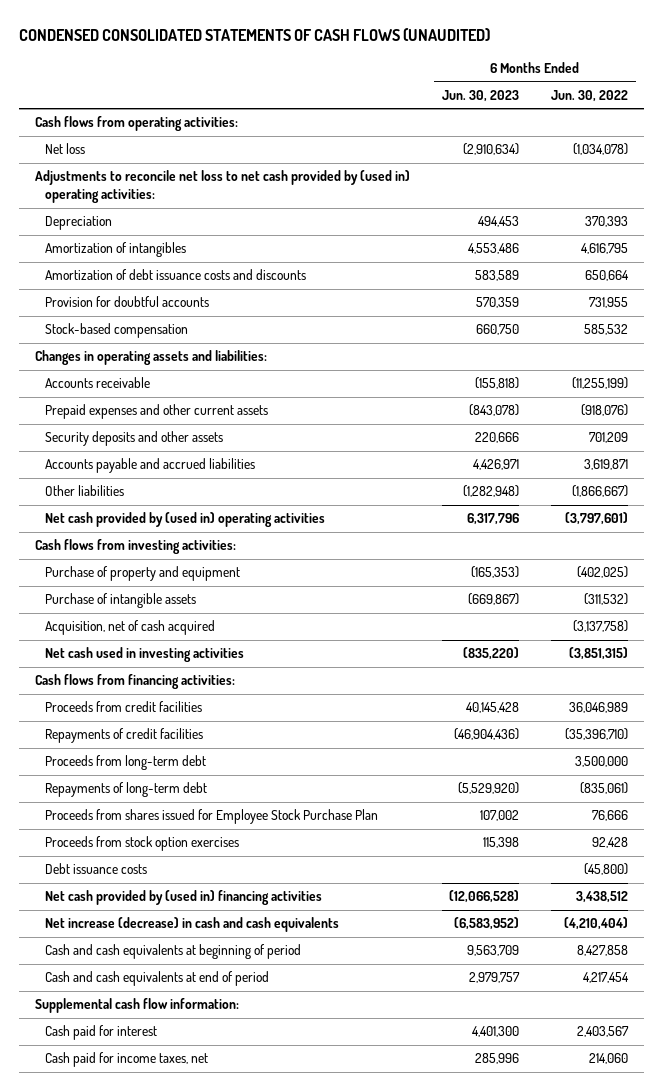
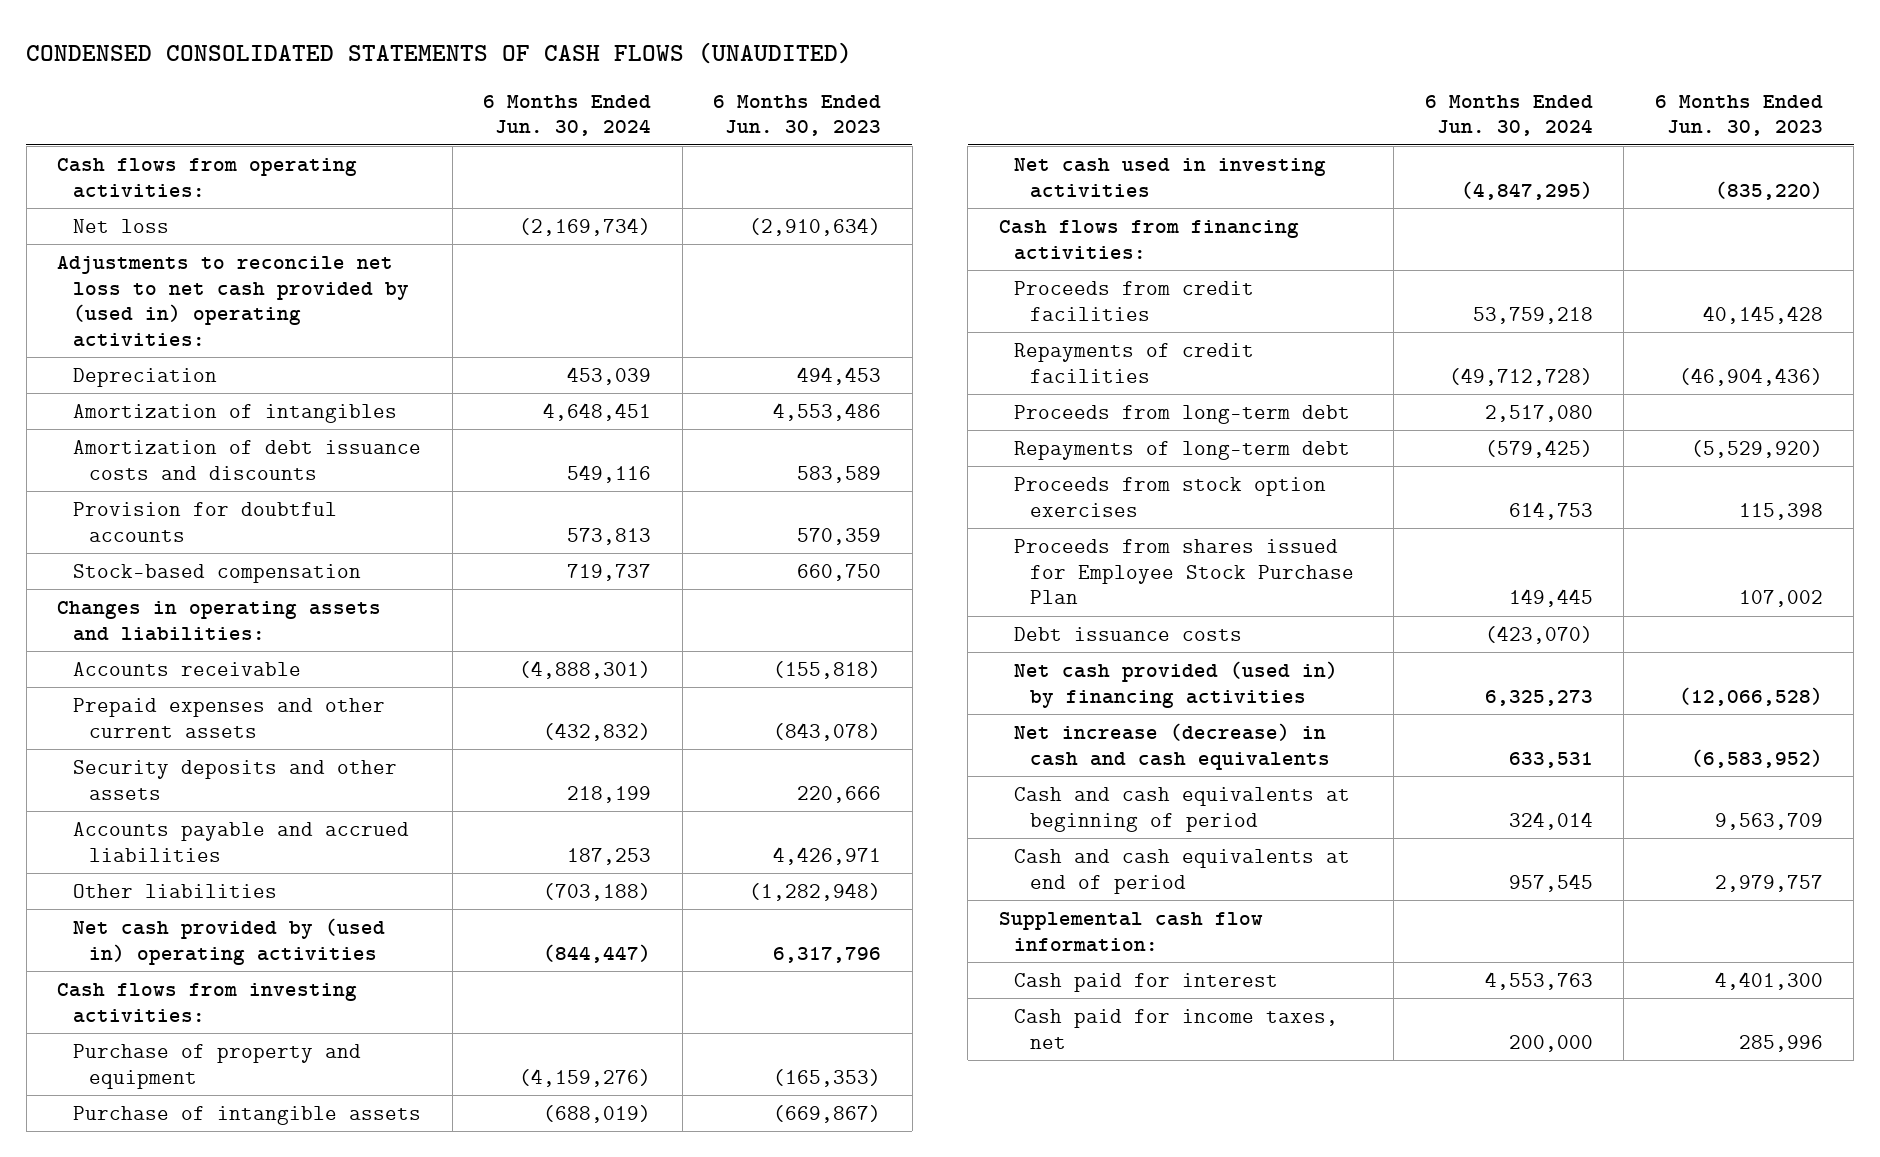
[550,89,628,102] Jun. 30, 2022 -> none
none -> [483,94,652,137] 6 Months Ended Jun. 30, 2024
[44,620,215,636] Acquisition, net of cash acquired -> none
[44,809,378,825] Proceeds from shares issued for Employee Stock Purchase Plan -> [1014,538,1354,605] Proceeds from shares issued for Employee Stock Purchase Plan
[44,890,322,906] Net cash provided by (used in) financing activities -> [1014,660,1339,708] Net cash provided (used in) by financing activities

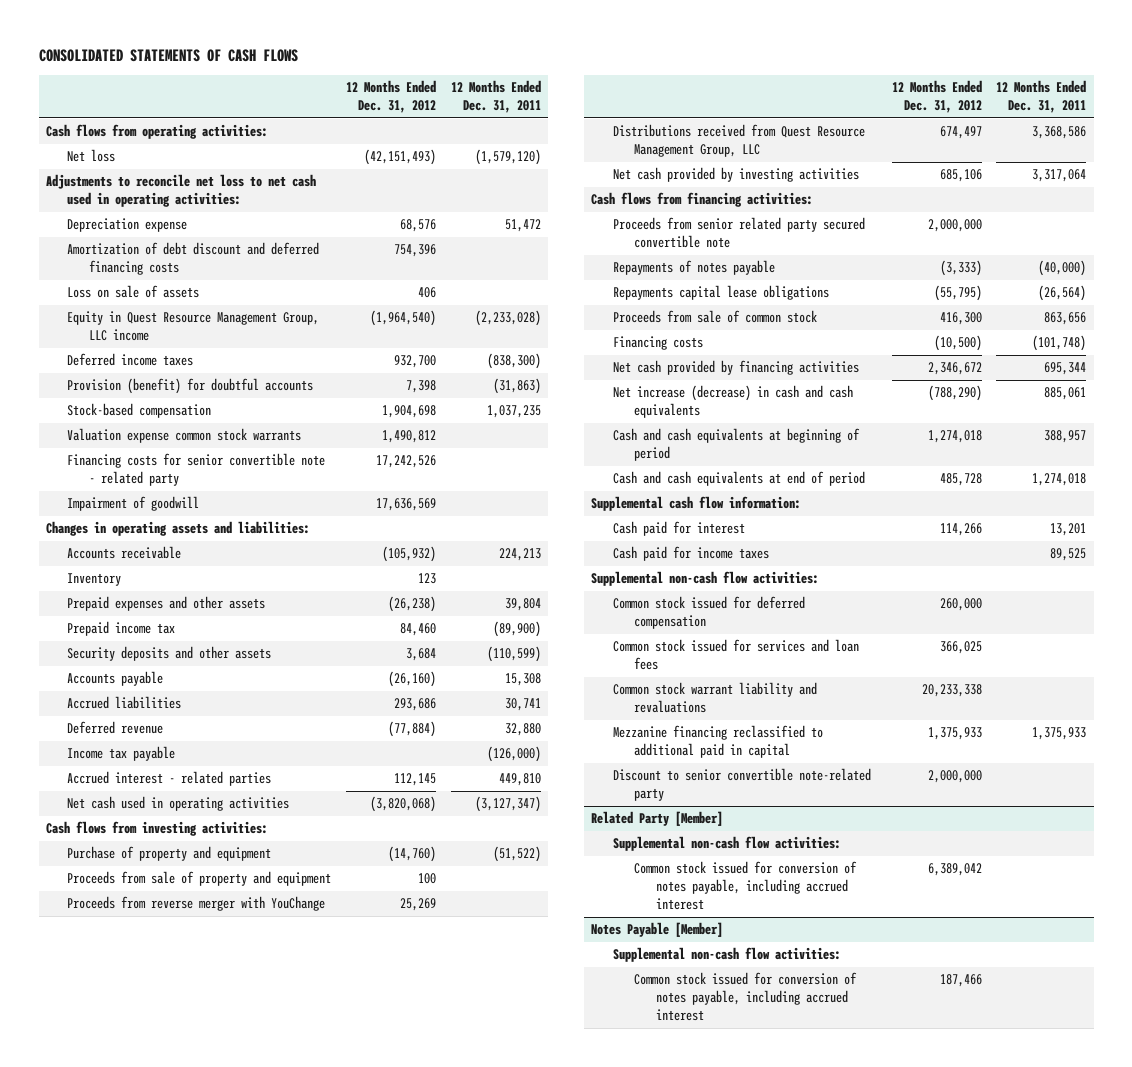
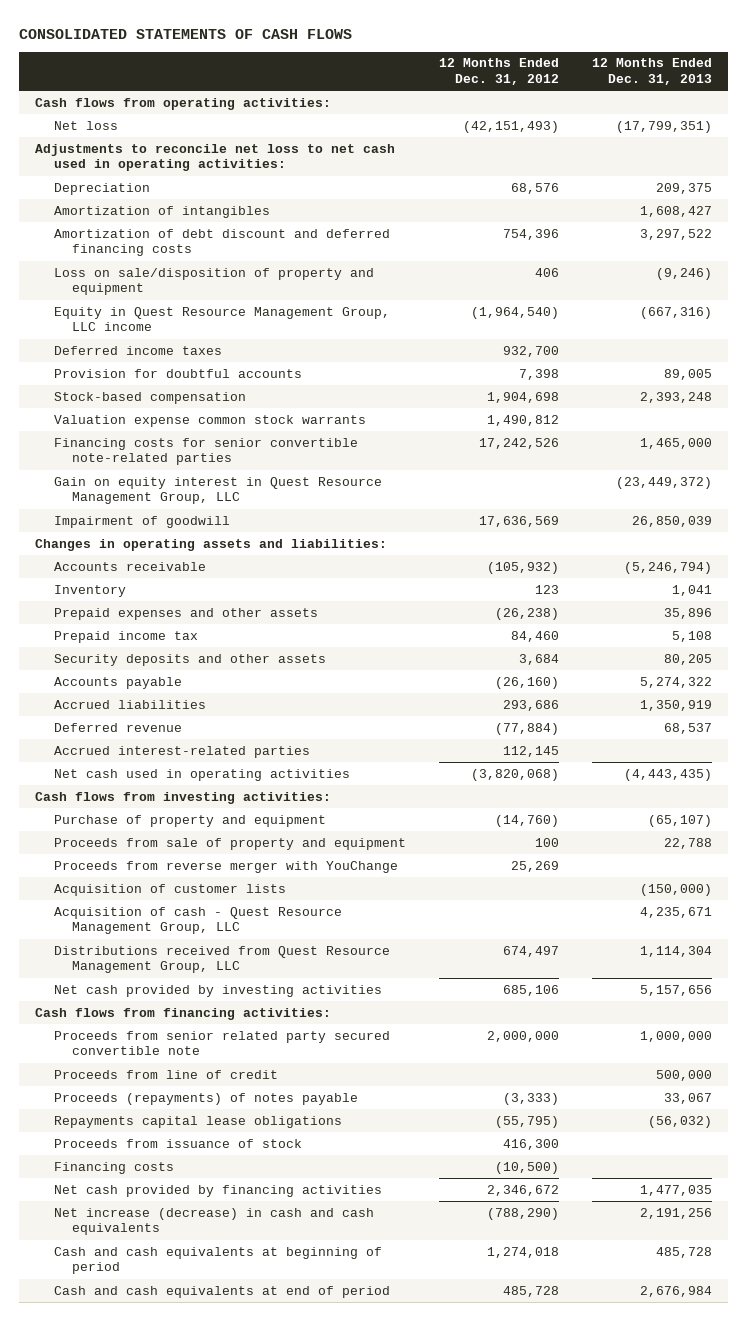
[451,80,542,114] 12 Months Ended Dec. 31, 2011 -> none
none -> [591,58,712,86] 12 Months Ended Dec. 31, 2013
[67,218,188,233] Depreciation expense -> [53,182,150,195] Depreciation
none -> [53,205,270,218] Amortization of intangibles
[67,285,200,299] Loss on sale of assets -> [53,267,374,296] Loss on sale/disposition of property and equipment
[67,378,314,395] Provision (benefit) for doubtful accounts -> [53,368,302,378] Provision for doubtful accounts
[67,453,326,487] Financing costs for senior convertible note - related party -> [53,437,358,466] Financing costs for senior convertible note-related parties
none -> [53,476,382,505] Gain on equity interest in Quest Resource Management Group, LLC
[67,746,176,762] Income tax payable -> none
[67,771,272,787] Accrued interest - related parties -> [53,745,310,758] Accrued interest-related parties
none -> [53,883,286,896] Acquisition of customer lists
none -> [53,906,342,935] Acquisition of cash - Quest Resource Management Group, LLC
none -> [53,1069,278,1079] Proceeds from line of credit
[612,260,775,276] Repayments of notes payable -> [53,1092,358,1105] Proceeds (repayments) of notes payable
[612,310,817,324] Proceeds from sale of common stock -> [53,1138,302,1148] Proceeds from issuance of stock
[591,496,802,512] Supplemental cash flow information: -> none
[612,521,745,537] Cash paid for interest -> none
[612,546,769,562] Cash paid for income taxes -> none
[591,571,820,587] Supplemental non-cash flow activities: -> none
[612,596,805,630] Common stock issued for deferred compensation -> none
[612,639,859,671] Common stock issued for services and loan fees -> none
[612,682,817,714] Common stock warrant liability and revaluations -> none
[612,725,823,759] Mezzanine financing reclassified to additional paid in capital -> none
[612,768,871,802] Discount to senior convertible note-related party -> none
[591,811,724,827] Related Party [Member] -> none
[612,836,841,852] Supplemental non-cash flow activities: -> none
[634,861,858,911] Common stock issued for conversion of notes payable, including accrued interest -> none
[591,922,724,938] Notes Payable [Member] -> none
[612,947,841,963] Supplemental non-cash flow activities: -> none
[634,972,858,1022] Common stock issued for conversion of notes payable, including accrued interest -> none

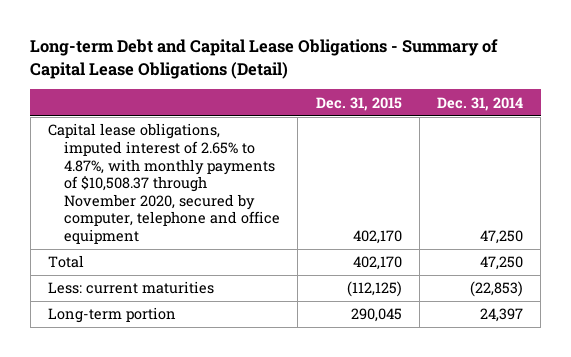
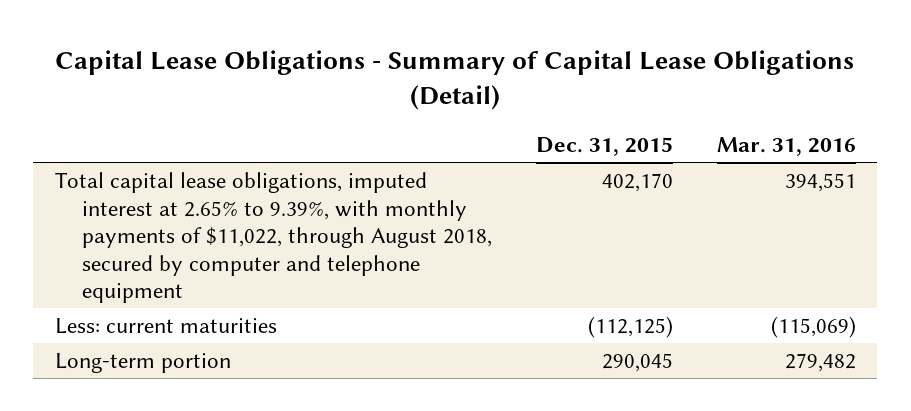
[30,39,499,79] Long-term Debt and Capital Lease Obligations - Summary of Capital Lease Obligations (Detail) -> [55,49,855,111] Capital Lease Obligations - Summary of Capital Lease Obligations (Detail)
[437,96,524,111] Dec. 31, 2014 -> none
none -> [716,137,856,157] Mar. 31, 2016
[47,255,84,269] Total -> none
[47,123,281,244] Capital lease obligations, imputed interest of 2.65% to 4.87%, with monthly payments of $10,508.37 through November 2020, secured by computer, telephone and office equipment -> [55,172,493,304] Total capital lease obligations, imputed interest at 2.65% to 9.39%, with monthly payments of $11,022, through August 2018, secured by computer and telephone equipment

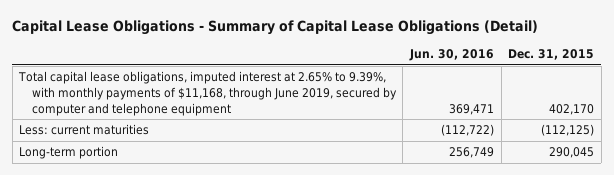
[716,137,856,157] Mar. 31, 2016 -> none
none -> [408,49,494,62] Jun. 30, 2016
[55,172,493,304] Total capital lease obligations, imputed interest at 2.65% to 9.39%, with monthly payments of $11,022, through August 2018, secured by computer and telephone equipment -> [18,71,397,116] Total capital lease obligations, imputed interest at 2.65% to 9.39%, with monthly payments of $11,168, through June 2019, secured by computer and telephone equipment

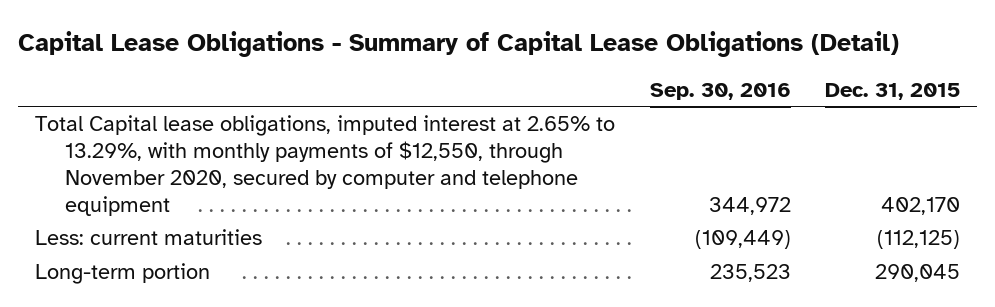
[408,49,494,62] Jun. 30, 2016 -> none
none -> [649,82,791,100] Sep. 30, 2016
[18,71,397,116] Total capital lease obligations, imputed interest at 2.65% to 9.39%, with monthly payments of $11,168, through June 2019, secured by computer and telephone equipment -> [35,115,616,216] Total Capital lease obligations, imputed interest at 2.65% to 13.29%, with monthly payments of $12,550, through November 2020, secured by computer and telephone equipment

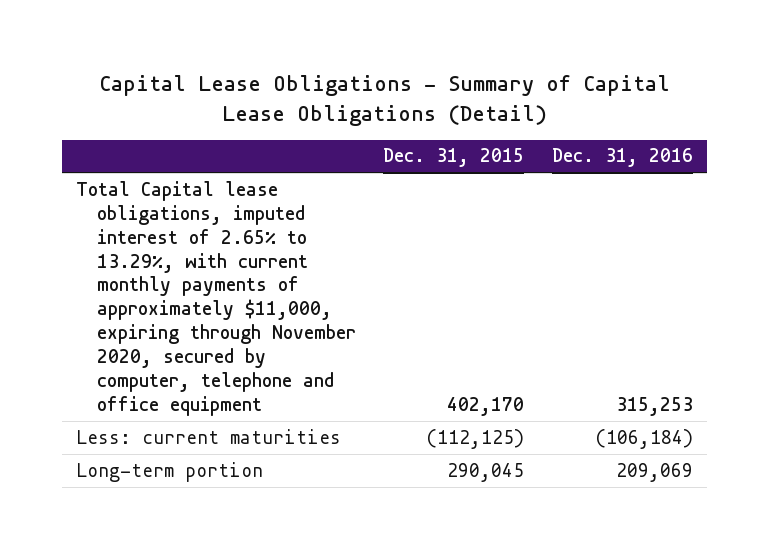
[649,82,791,100] Sep. 30, 2016 -> none
none -> [552,148,694,168] Dec. 31, 2016
[35,115,616,216] Total Capital lease obligations, imputed interest at 2.65% to 13.29%, with monthly payments of $12,550, through November 2020, secured by computer and telephone equipment -> [75,180,356,416] Total Capital lease obligations, imputed interest of 2.65% to 13.29%, with current monthly payments of approximately $11,000, expiring through November 2020, secured by computer, telephone and office equipment

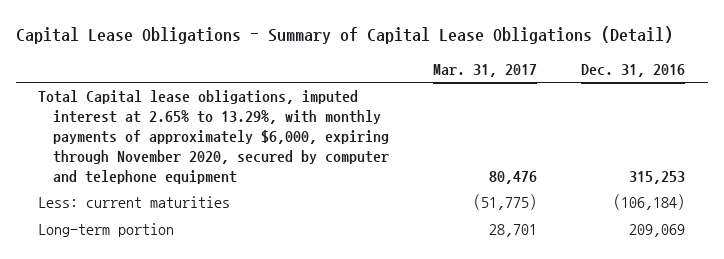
[383,148,525,168] Dec. 31, 2015 -> none
none -> [433,64,538,78] Mar. 31, 2017
[75,180,356,416] Total Capital lease obligations, imputed interest of 2.65% to 13.29%, with current monthly payments of approximately $11,000, expiring through November 2020, secured by computer, telephone and office equipment -> [38,90,389,184] Total Capital lease obligations, imputed interest at 2.65% to 13.29%, with monthly payments of approximately $6,000, expiring through November 2020, secured by computer and telephone equipment

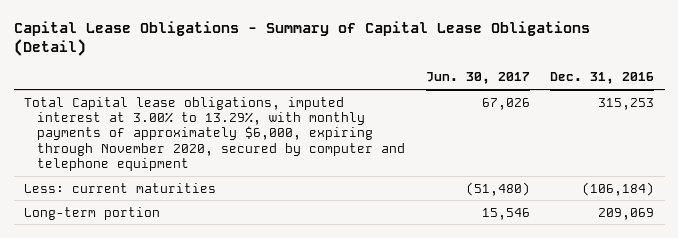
[433,64,538,78] Mar. 31, 2017 -> none
none -> [425,72,530,85] Jun. 30, 2017
[38,90,389,184] Total Capital lease obligations, imputed interest at 2.65% to 13.29%, with monthly payments of approximately $6,000, expiring through November 2020, secured by computer and telephone equipment -> [23,96,406,171] Total Capital lease obligations, imputed interest at 3.00% to 13.29%, with monthly payments of approximately $6,000, expiring through November 2020, secured by computer and telephone equipment

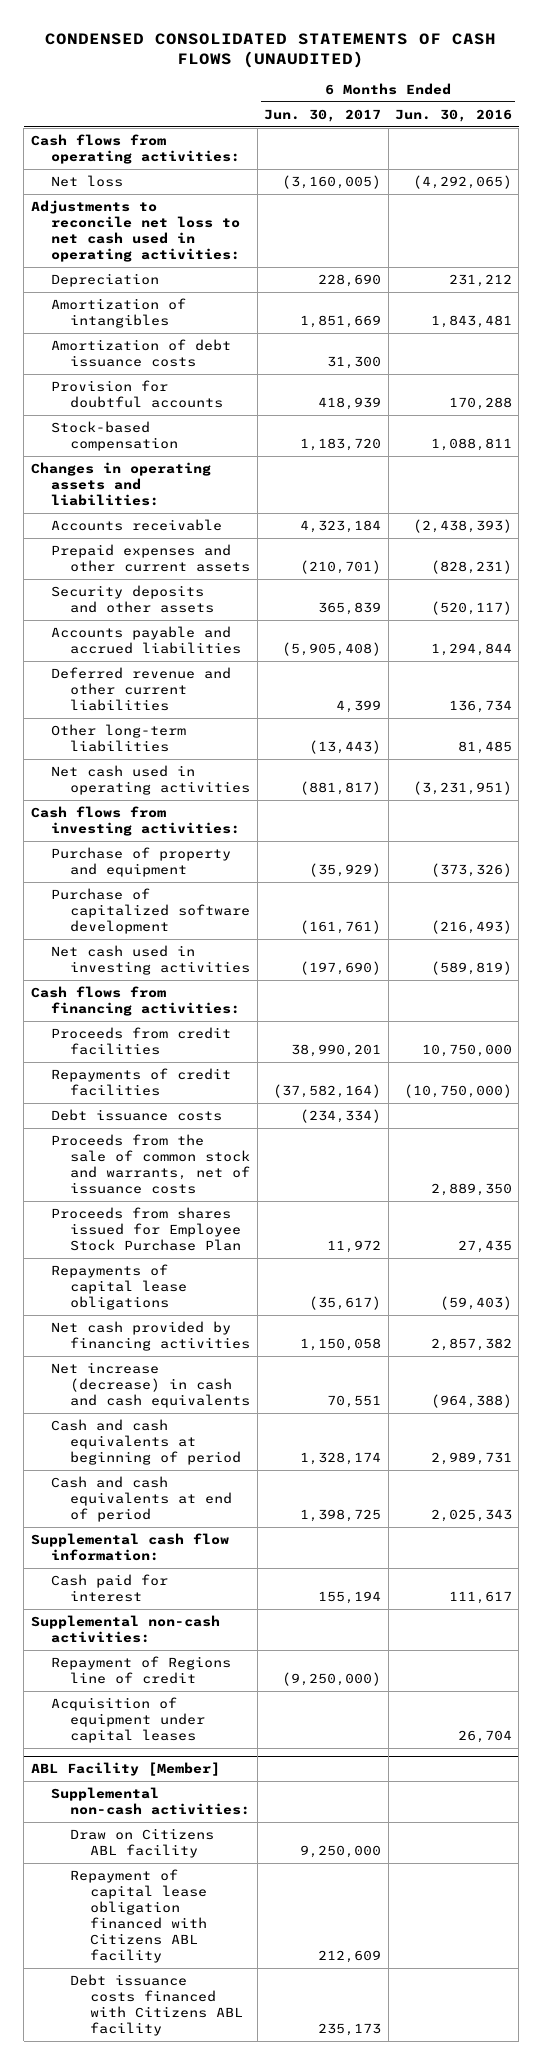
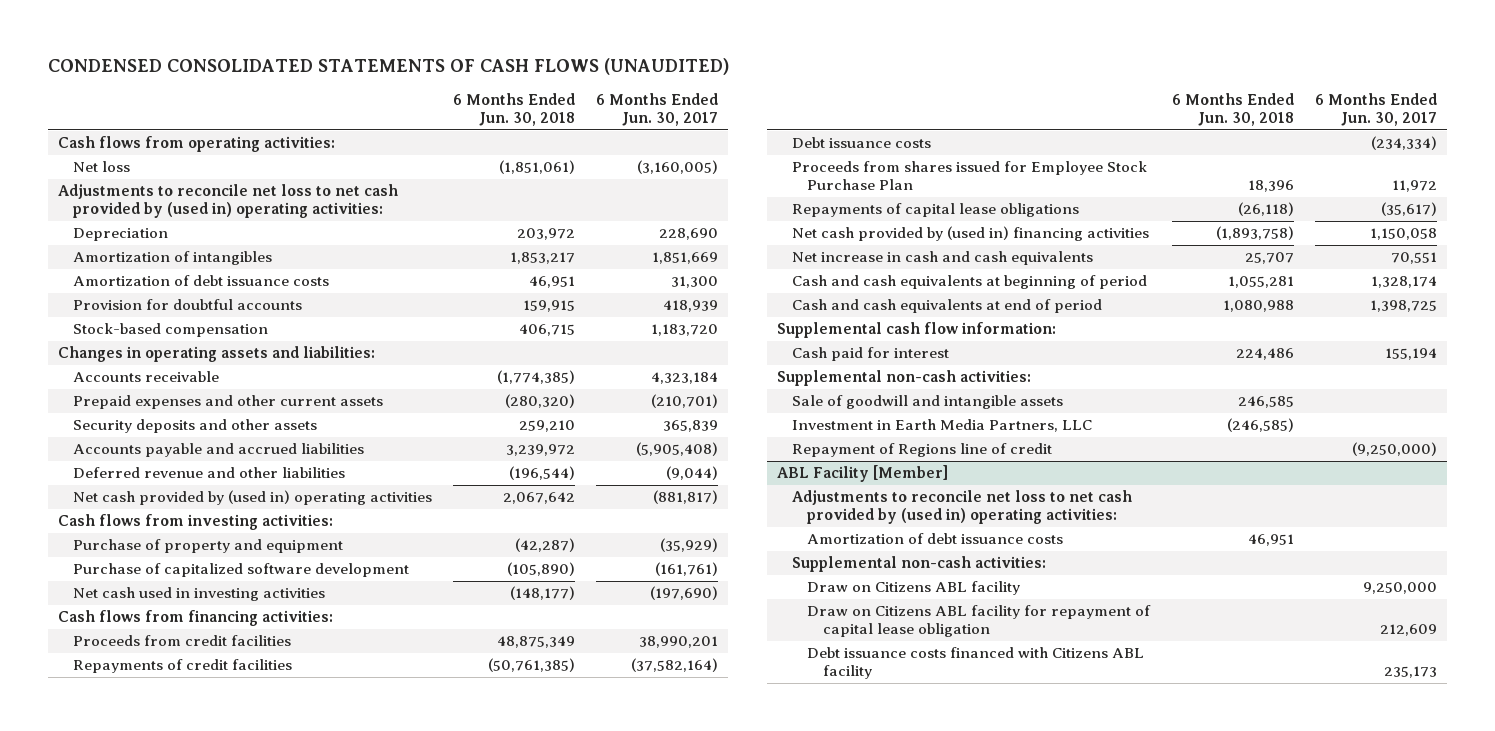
[394,108,512,122] Jun. 30, 2016 -> none
none -> [453,93,576,127] 6 Months Ended Jun. 30, 2018
[30,200,240,263] Adjustments to reconcile net loss to net cash used in operating activities: -> [58,184,399,219] Adjustments to reconcile net loss to net cash provided by (used in) operating activities:
[50,724,186,753] Other long-term liabilities -> none
[50,667,231,712] Deferred revenue and other current liabilities -> [73,467,346,479] Deferred revenue and other liabilities
[336,700,382,714] 4,399 -> [665,466,718,481] (9,044)
[50,765,251,796] Net cash used in operating activities -> [73,490,433,506] Net cash provided by (used in) operating activities
[50,1134,251,1195] Proceeds from the sale of common stock and warrants, net of issuance costs -> none
[50,1321,251,1352] Net cash provided by financing activities -> [792,226,1150,242] Net cash provided by (used in) financing activities
[50,1362,251,1409] Net increase (decrease) in cash and cash equivalents -> [792,251,1094,266] Net increase in cash and cash equivalents
none -> [792,395,1064,410] Sale of goodwill and intangible assets
none -> [792,419,1093,433] Investment in Earth Media Partners, LLC
[50,1697,206,1744] Acquisition of equipment under capital leases -> none
none -> [792,490,1133,525] Adjustments to reconcile net loss to net cash provided by (used in) operating activities:
none -> [807,533,1064,545] Amortization of debt issuance costs
[70,1869,208,1964] Repayment of capital lease obligation financed with Citizens ABL facility -> [807,605,1152,638] Draw on Citizens ABL facility for repayment of capital lease obligation

